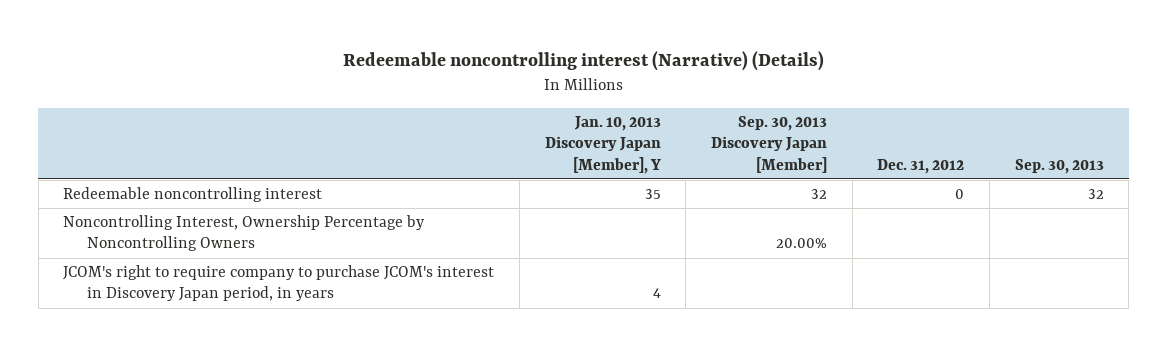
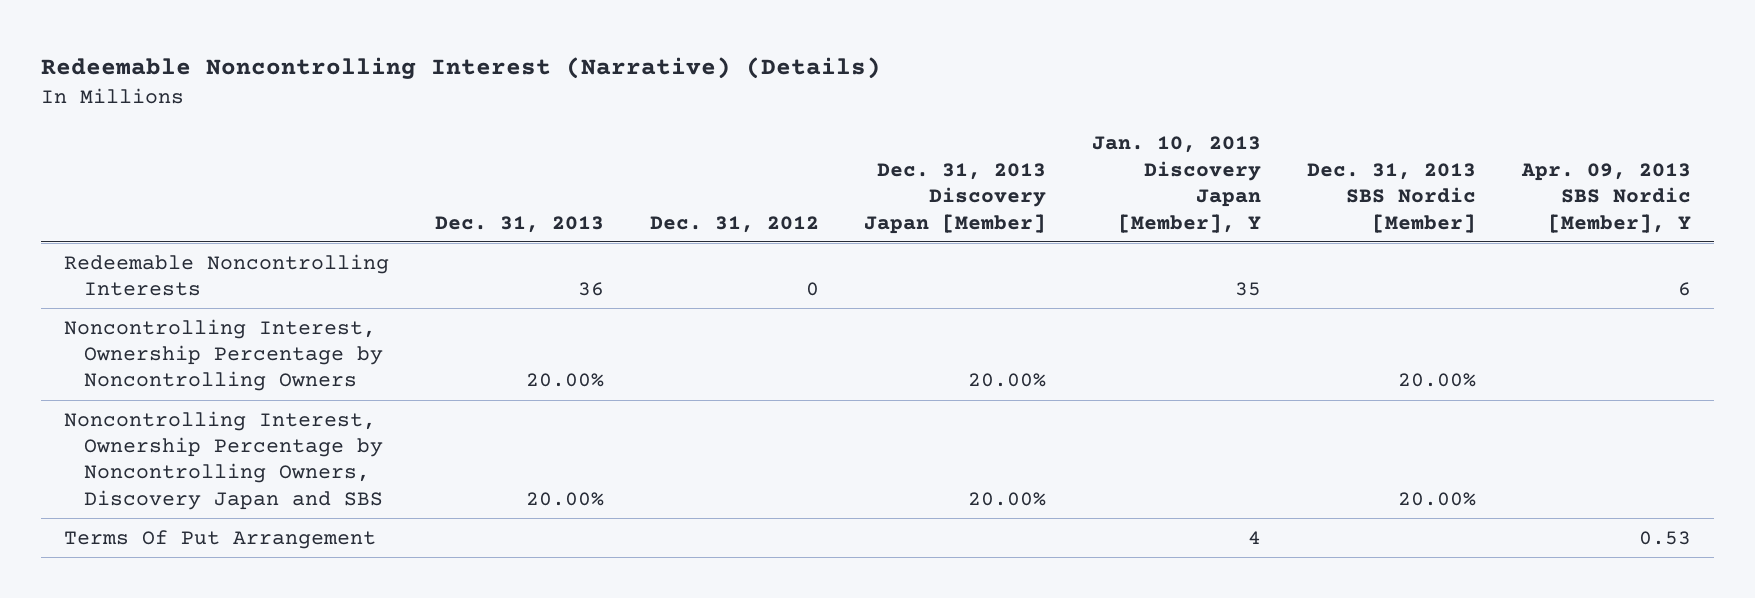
[342,51,824,72] Redeemable noncontrolling interest (Narrative) (Details) -> [40,56,881,79] Redeemable Noncontrolling Interest (Narrative) (Details)
[711,116,828,173] Sep. 30, 2013 Discovery Japan [Member] -> none
[1014,158,1104,174] Sep. 30, 2013 -> none
none -> [434,215,604,233] Dec. 31, 2013
none -> [864,162,1047,234] Dec. 31, 2013 Discovery Japan [Member]
none -> [1307,162,1477,233] Dec. 31, 2013 SBS Nordic [Member]
none -> [1521,162,1692,233] Apr. 09, 2013 SBS Nordic [Member], Y
[63,187,323,203] Redeemable noncontrolling interest -> [63,253,389,296] Redeemable Noncontrolling Interests
none -> [63,410,383,510] Noncontrolling Interest, Ownership Percentage by Noncontrolling Owners, Discovery Japan and SBS
[63,265,495,302] JCOM's right to require company to purchase JCOM's interest in Discovery Japan period, in years -> [63,529,376,549] Terms Of Put Arrangement

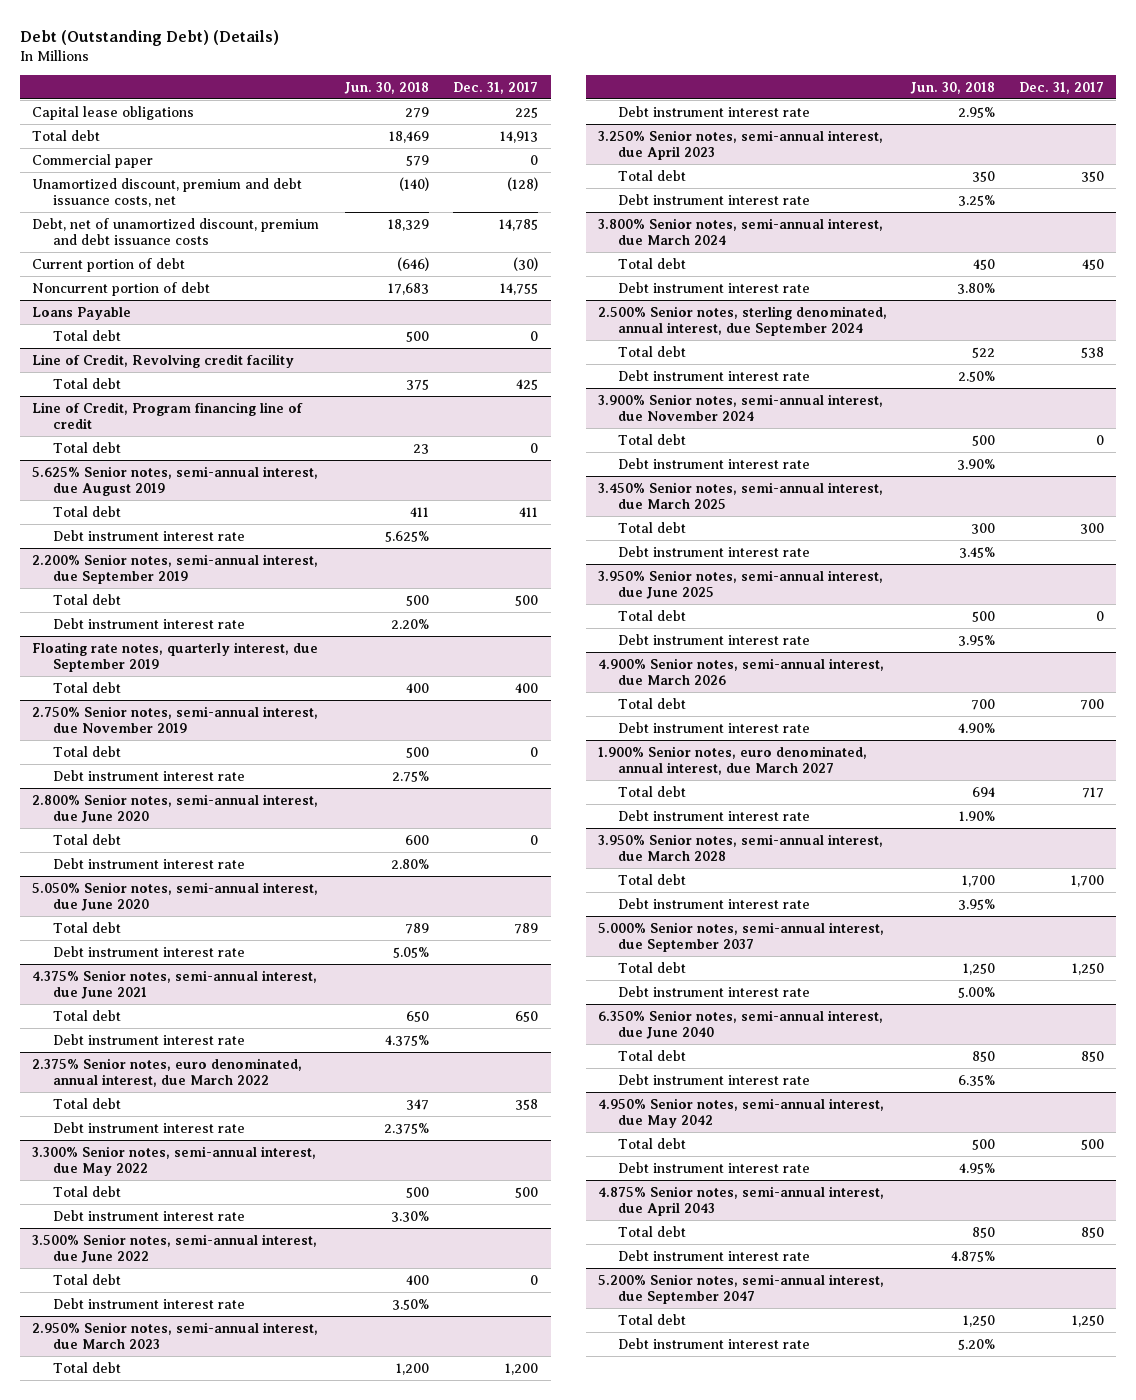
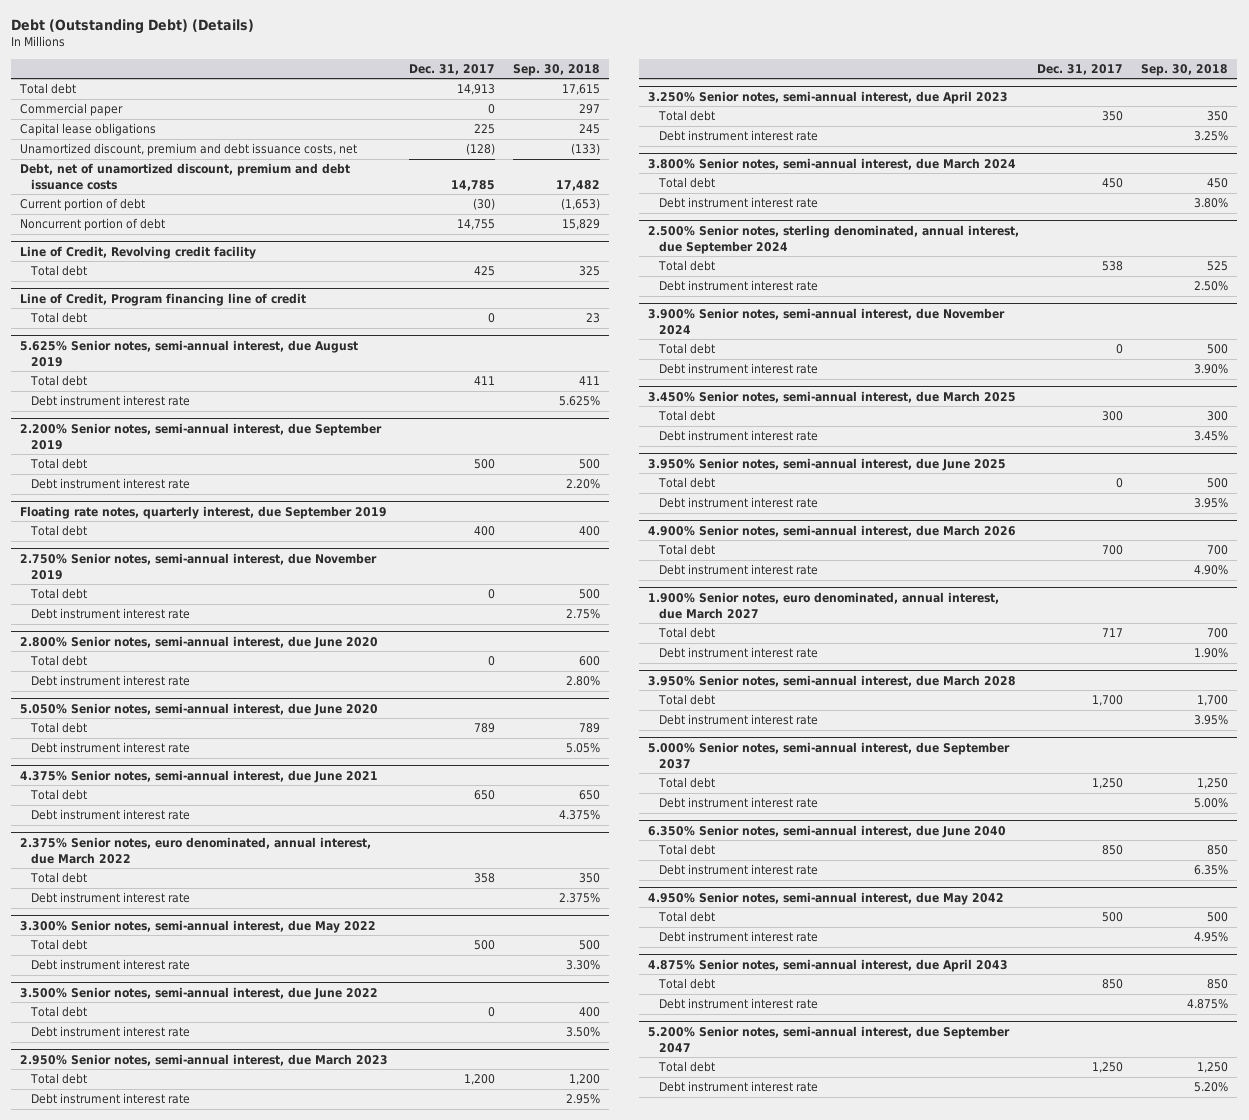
[344,81,430,94] Jun. 30, 2018 -> none
none -> [513,63,601,76] Sep. 30, 2018
[32,105,195,120] Capital lease obligations -> [20,123,157,137] Capital lease obligations
[32,306,132,320] Loans Payable -> none
[52,329,121,341] Total debt -> none

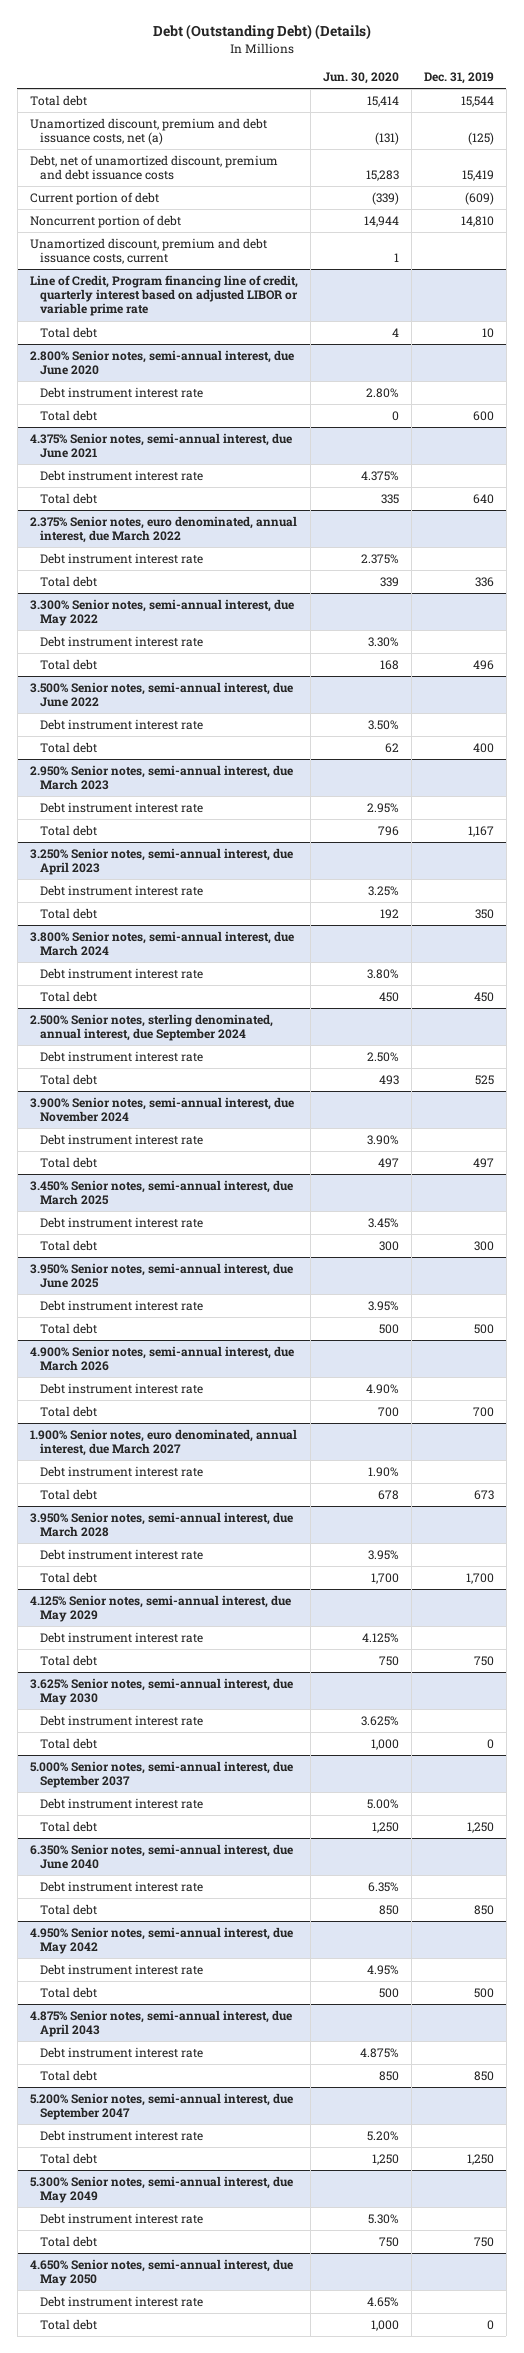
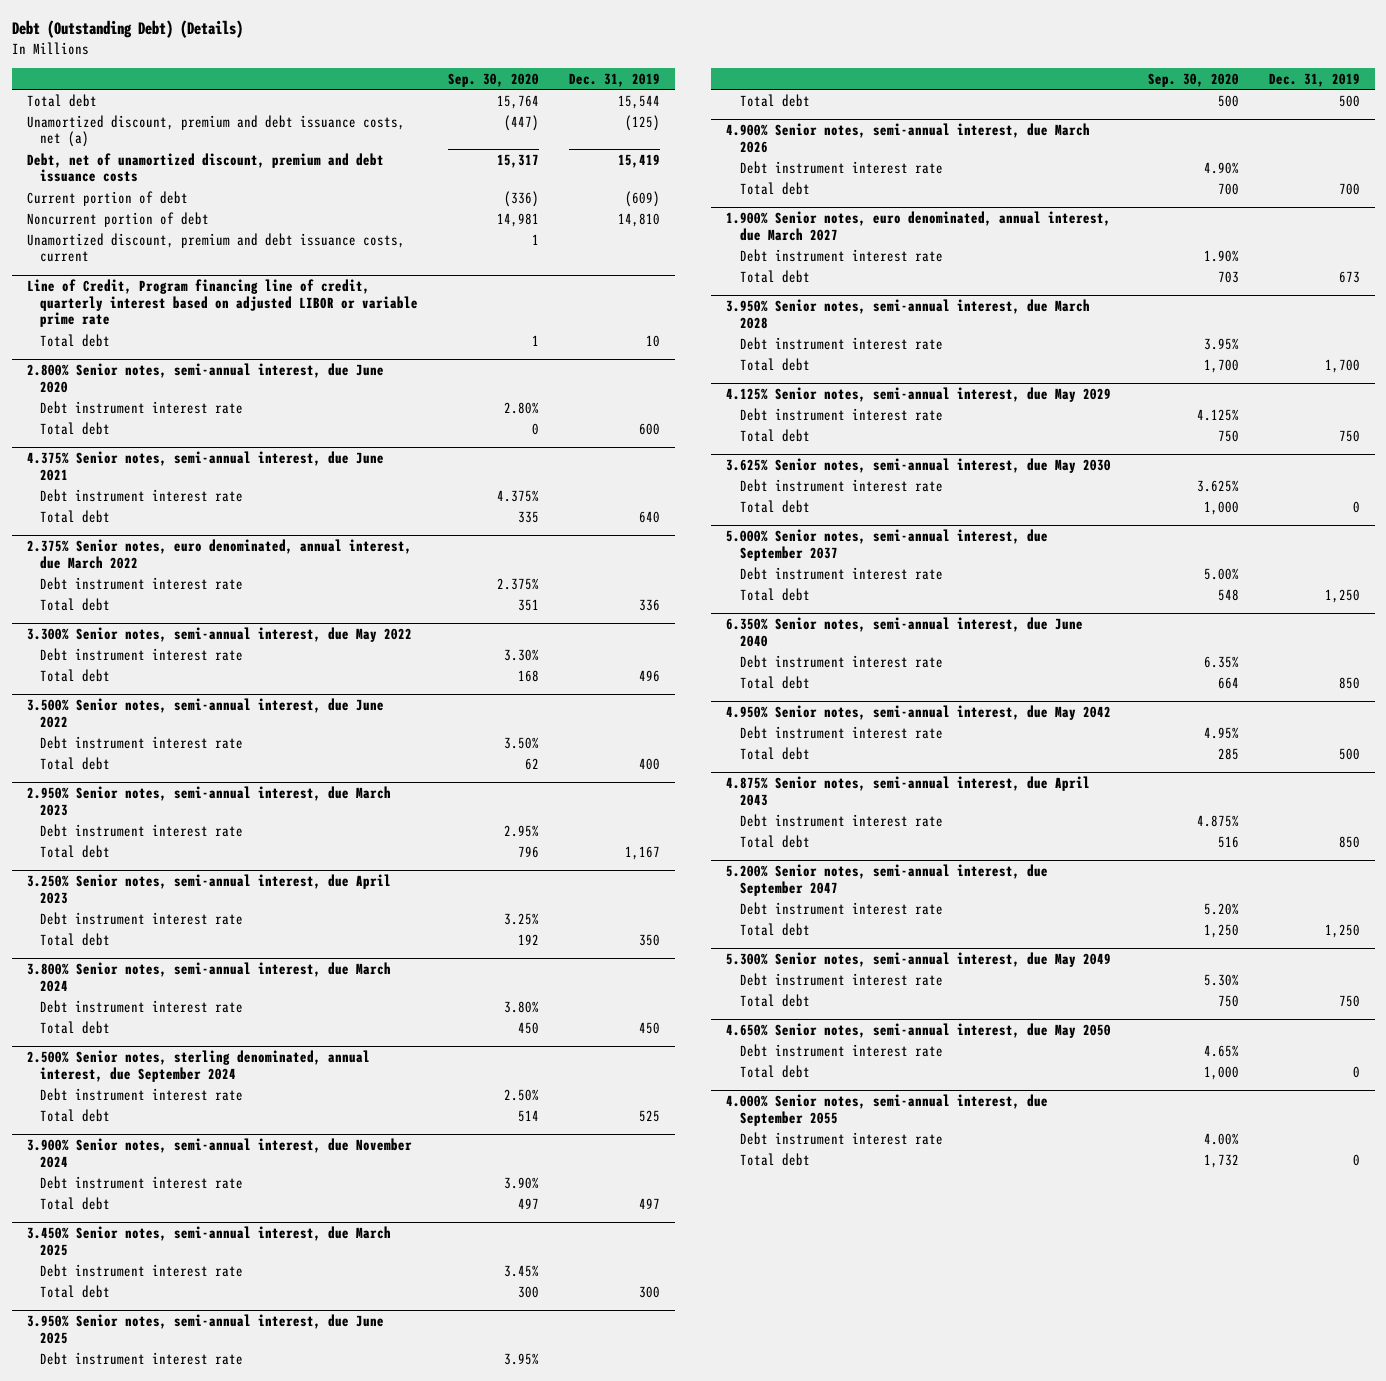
[322,72,399,85] Jun. 30, 2020 -> none
none -> [448,72,540,87] Sep. 30, 2020
none -> [726,1093,1049,1126] 4.000% Senior notes, semi-annual interest, due September 2055
none -> [739,1131,943,1145] Debt instrument interest rate
none -> [739,1152,810,1166] Total debt

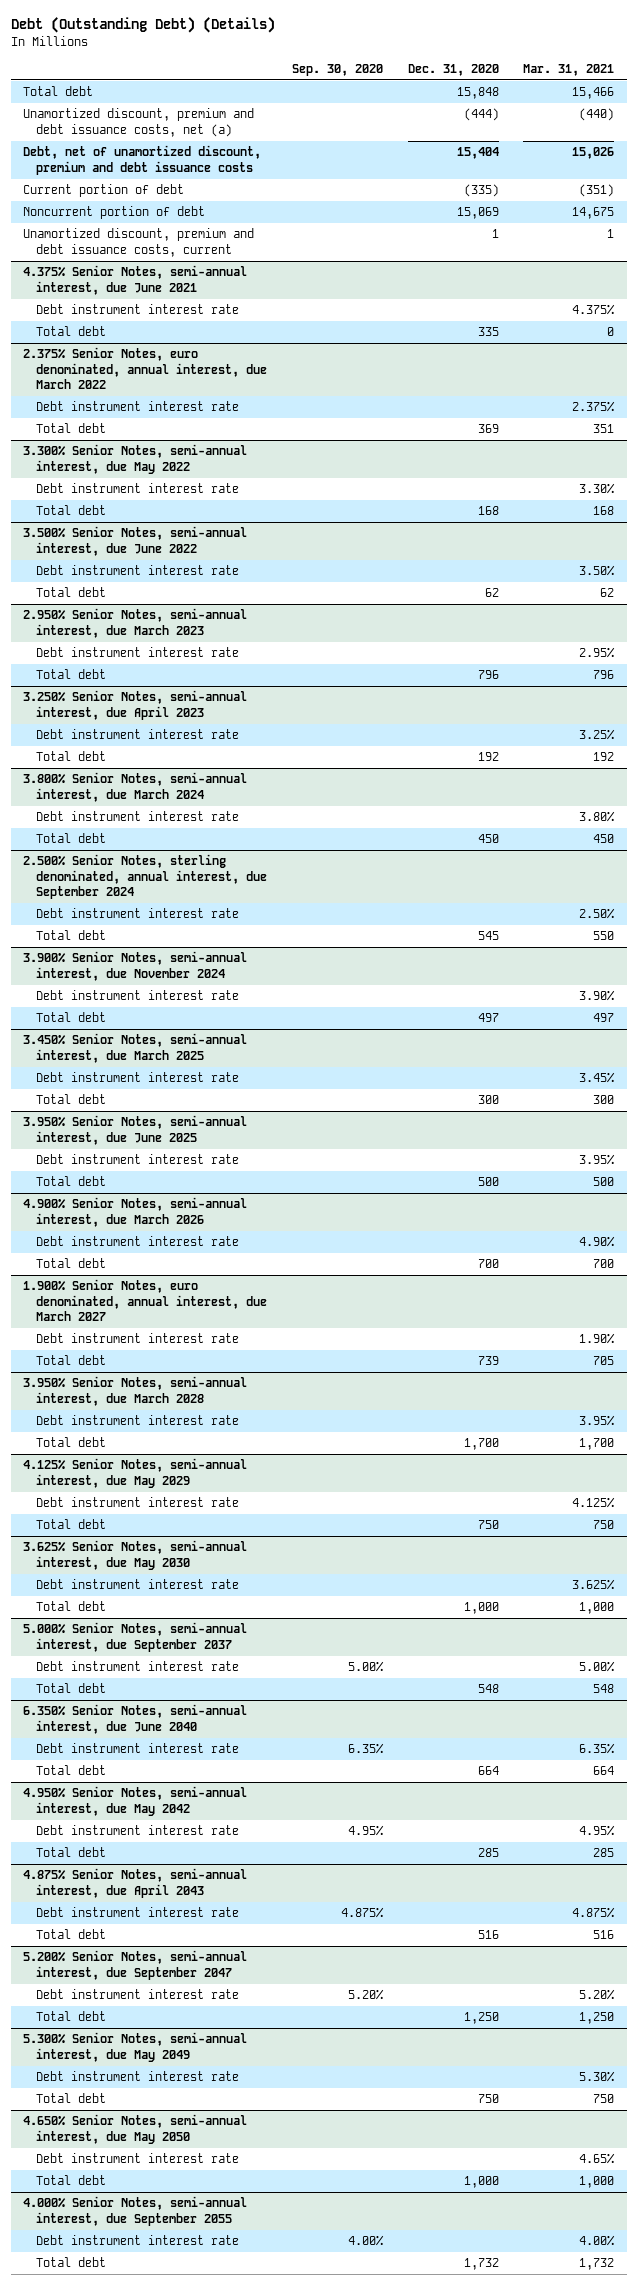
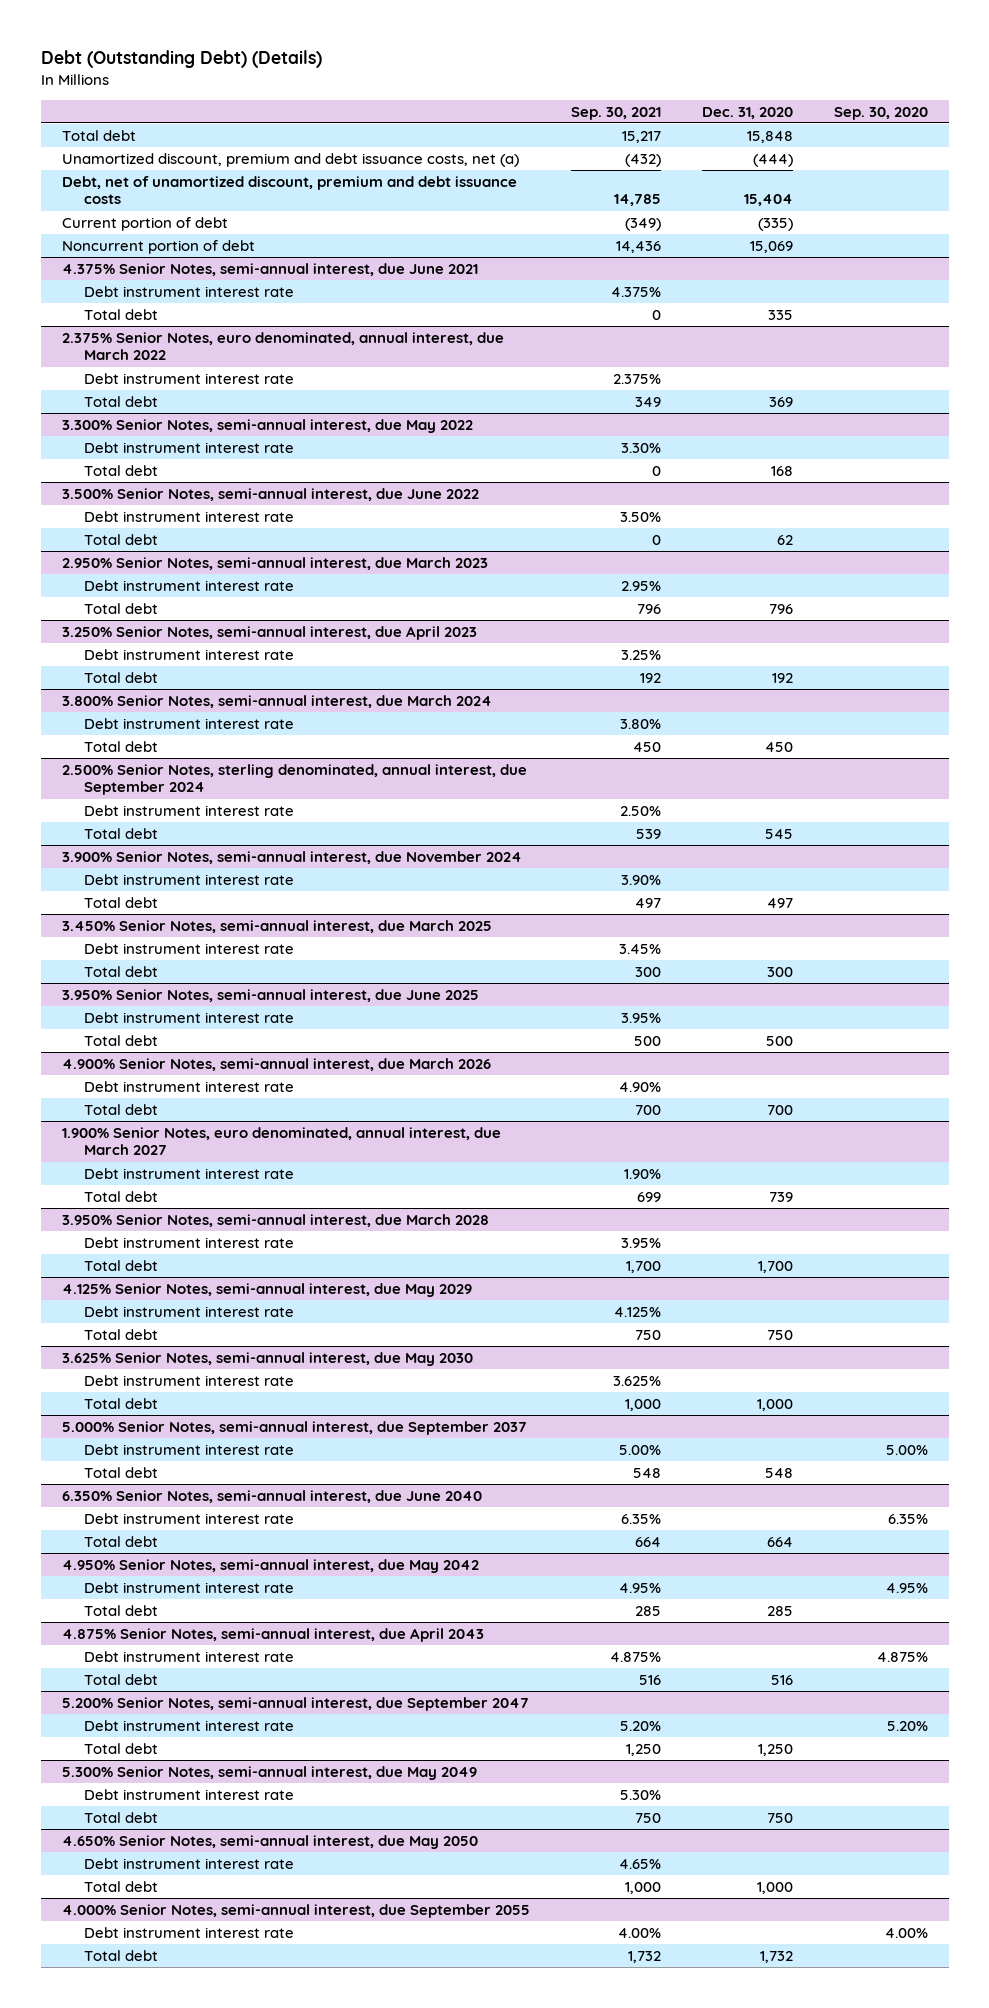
[523,64,615,77] Mar. 31, 2021 -> none
none -> [570,106,661,120] Sep. 30, 2021
[23,228,255,257] Unamortized discount, premium and debt issuance costs, current -> none

